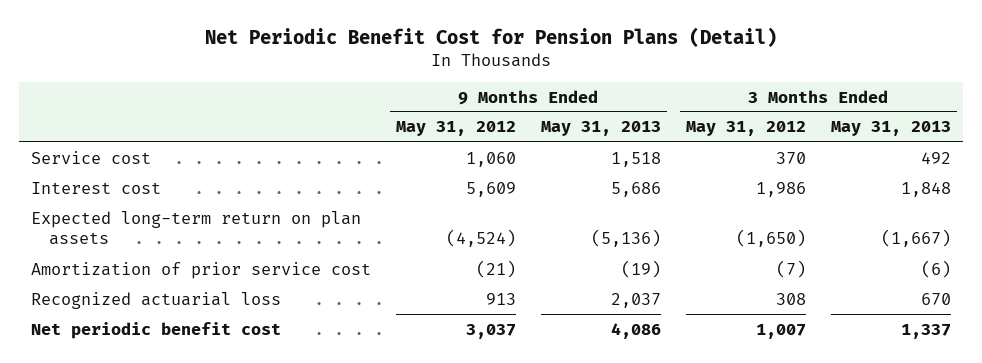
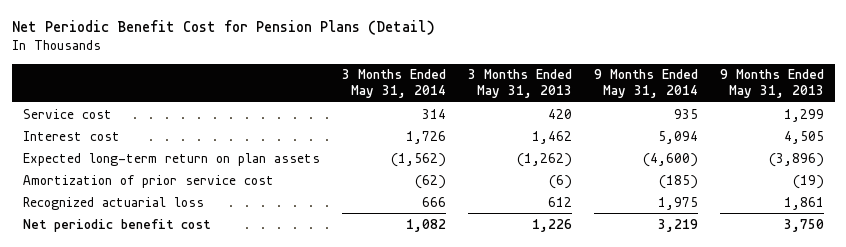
[395,121,516,137] May 31, 2012 -> none
[685,121,806,137] May 31, 2012 -> none
none -> [341,69,446,99] 3 Months Ended May 31, 2014
none -> [593,69,698,99] 9 Months Ended May 31, 2014
[610,151,661,167] 1,518 -> [783,108,824,122] 1,299
[920,151,951,164] 492 -> [547,108,572,119] 420
[610,181,661,197] 5,686 -> [783,130,824,144] 4,505
[900,181,951,197] 1,848 -> [531,130,572,144] 1,462
[590,229,661,248] (5,136) -> [768,152,824,167] (3,896)
[880,229,951,248] (1,667) -> [516,152,572,167] (1,262)
[610,292,661,308] 2,037 -> [783,196,824,210] 1,861
[920,292,951,305] 670 -> [547,196,572,207] 612
[610,322,661,339] 4,086 -> [783,218,824,232] 3,750
[900,323,951,339] 1,337 -> [531,218,572,232] 1,226

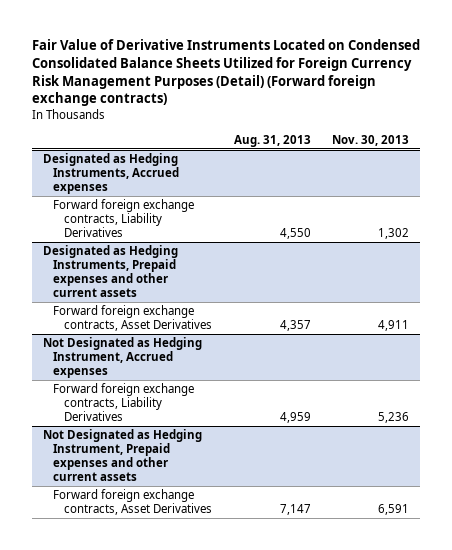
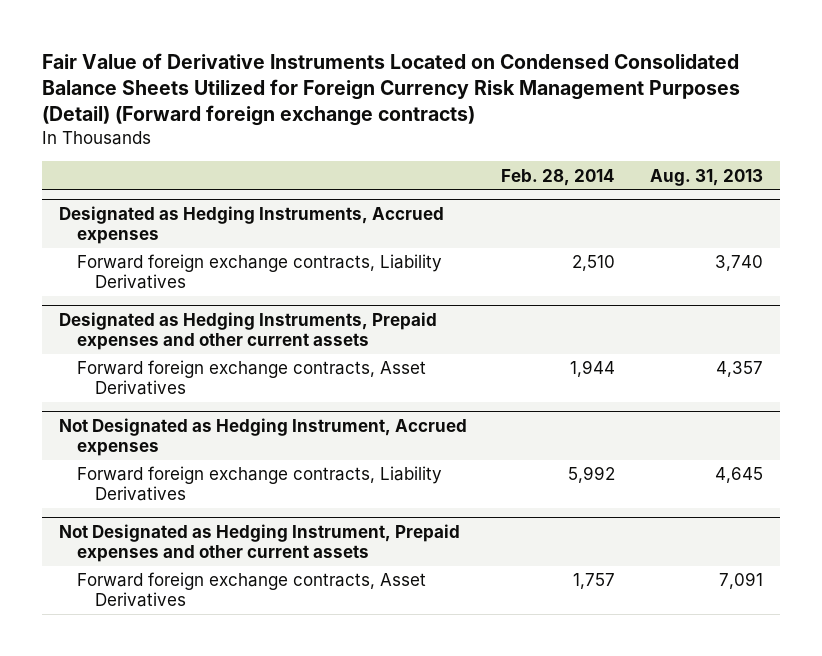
[332,134,410,146] Nov. 30, 2013 -> none
none -> [501,168,616,186] Feb. 28, 2014
[279,228,311,240] 4,550 -> [714,255,763,272] 3,740
[279,412,311,424] 4,959 -> [714,467,763,484] 4,645
[279,504,311,516] 7,147 -> [718,572,763,590] 7,091

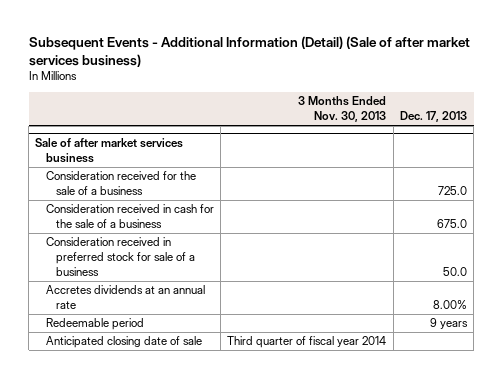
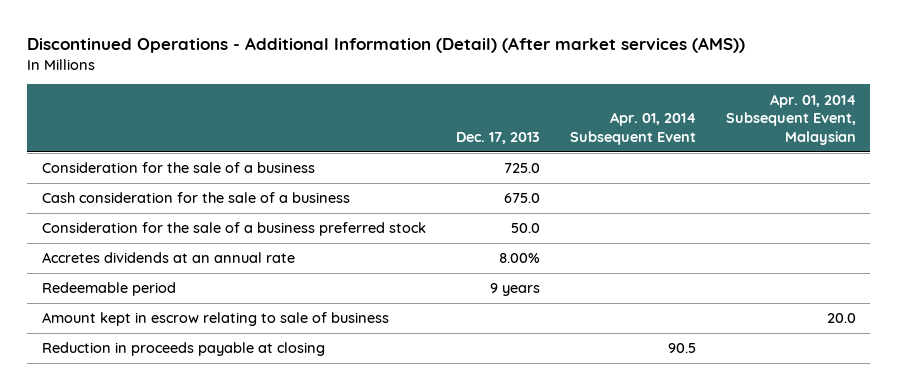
[28,35,470,67] Subsequent Events - Additional Information (Detail) (Sale of after market services business) -> [27,37,746,54] Discontinued Operations - Additional Information (Detail) (After market services (AMS))
[298,96,387,123] 3 Months Ended Nov. 30, 2013 -> none
none -> [569,112,696,145] Apr. 01, 2014 Subsequent Event
none -> [725,93,856,145] Apr. 01, 2014 Subsequent Event, Malaysian
[35,137,184,163] Sale of after market services business -> none
[45,171,196,196] Consideration received for the sale of a business -> [42,162,316,174] Consideration for the sale of a business
[45,204,214,229] Consideration received in cash for the sale of a business -> [42,192,351,204] Cash consideration for the sale of a business
[45,237,196,277] Consideration received in preferred stock for sale of a business -> [42,222,427,237] Consideration for the sale of a business preferred stock
[45,336,202,349] Anticipated closing date of sale -> none
none -> [42,312,390,327] Amount kept in escrow relating to sale of business
none -> [42,342,326,357] Reduction in proceeds payable at closing

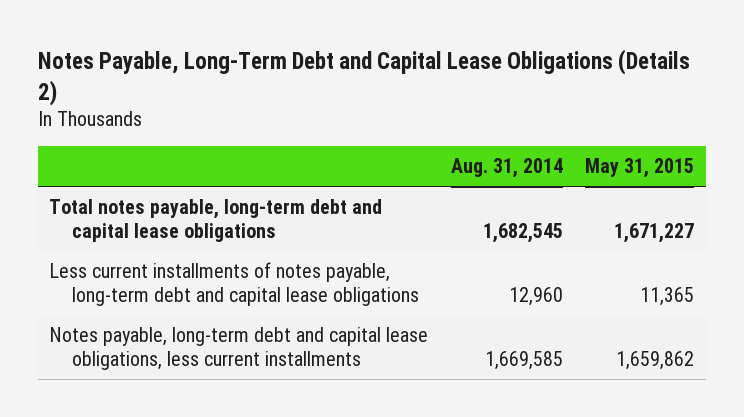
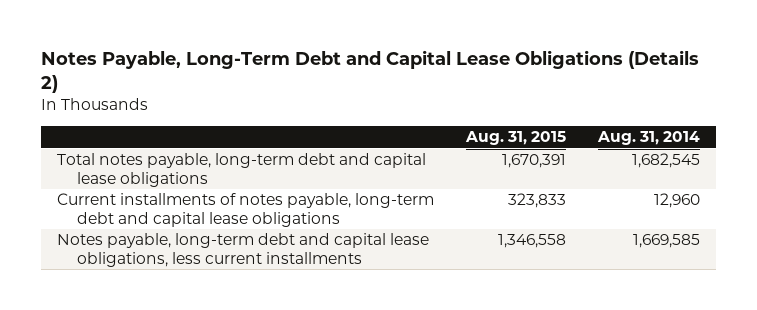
[585,158,695,179] May 31, 2015 -> none
none -> [464,130,566,145] Aug. 31, 2015
[49,262,419,307] Less current installments of notes payable, long-term debt and capital lease obligations -> [57,193,435,227] Current installments of notes payable, long-term debt and capital lease obligations

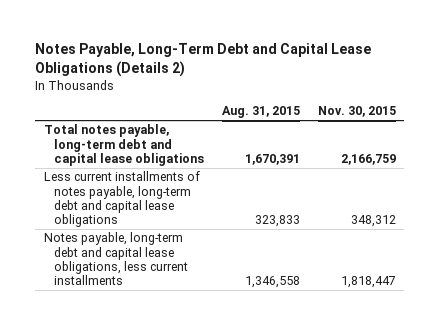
[596,130,700,145] Aug. 31, 2014 -> none
none -> [317,106,396,118] Nov. 30, 2015
[57,193,435,227] Current installments of notes payable, long-term debt and capital lease obligations -> [43,171,200,228] Less current installments of notes payable, long-term debt and capital lease obligations

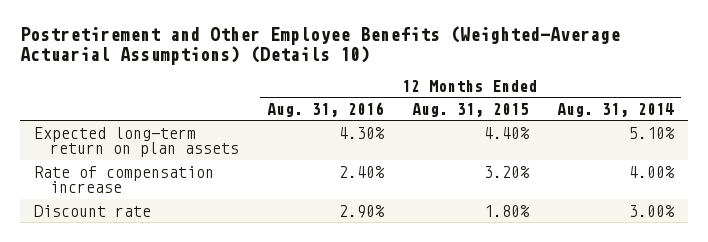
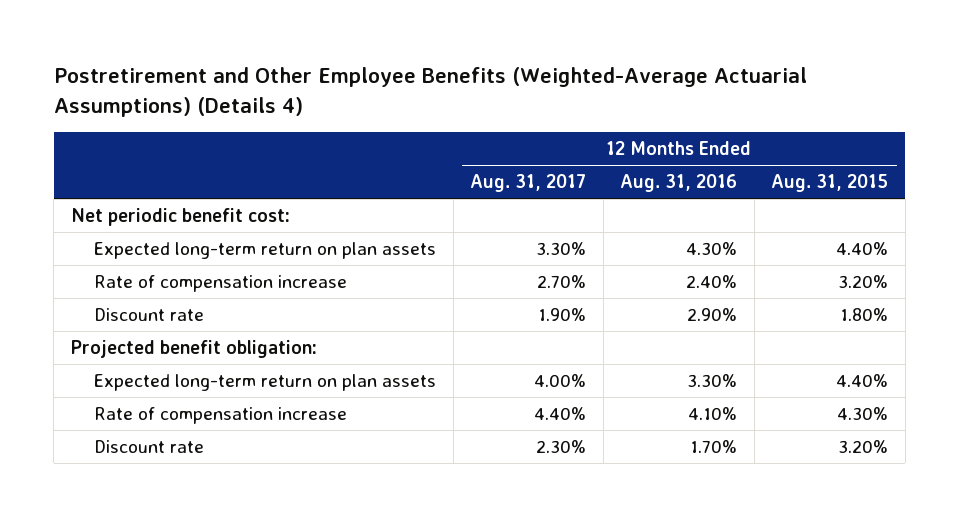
[20,25,621,65] Postretirement and Other Employee Benefits (Weighted-Average Actuarial Assumptions) (Details 10) -> [53,67,807,118] Postretirement and Other Employee Benefits (Weighted-Average Actuarial Assumptions) (Details 4)
[557,102,675,117] Aug. 31, 2014 -> none
none -> [470,174,587,193] Aug. 31, 2017
none -> [70,208,290,227] Net periodic benefit cost:
none -> [70,340,317,359] Projected benefit obligation:
none -> [94,374,437,392] Expected long-term return on plan assets
none -> [94,407,348,425] Rate of compensation increase
none -> [94,440,205,454] Discount rate

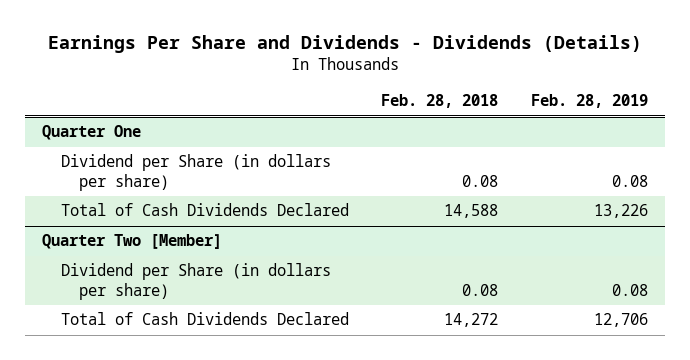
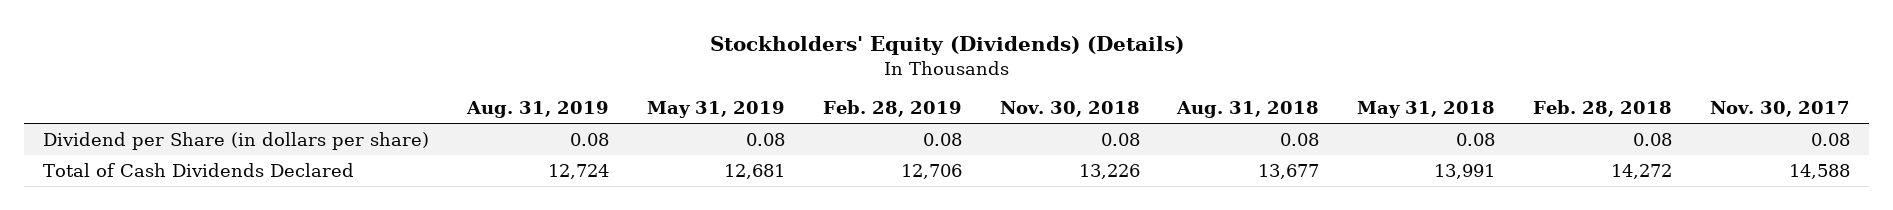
[48,35,643,54] Earnings Per Share and Dividends - Dividends (Details) -> [709,36,1184,56] Stockholders' Equity (Dividends) (Details)
none -> [465,101,609,119] Aug. 31, 2019
none -> [646,101,785,119] May 31, 2019
none -> [999,101,1140,118] Nov. 30, 2018
none -> [1176,101,1320,119] Aug. 31, 2018
none -> [1357,101,1496,119] May 31, 2018
none -> [1710,101,1851,118] Nov. 30, 2017
[41,125,141,141] Quarter One -> none
[60,203,349,217] Total of Cash Dividends Declared -> none
[41,234,222,250] Quarter Two [Member] -> none
[60,263,331,301] Dividend per Share (in dollars per share) -> none

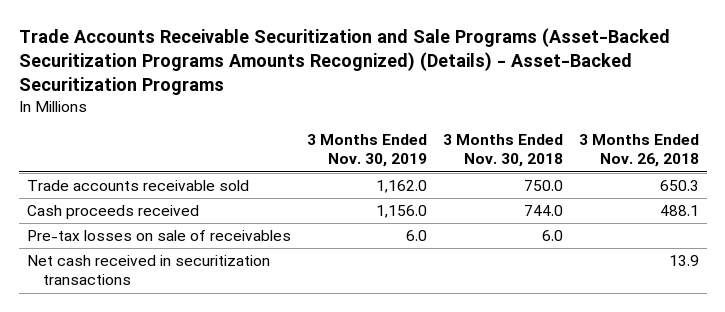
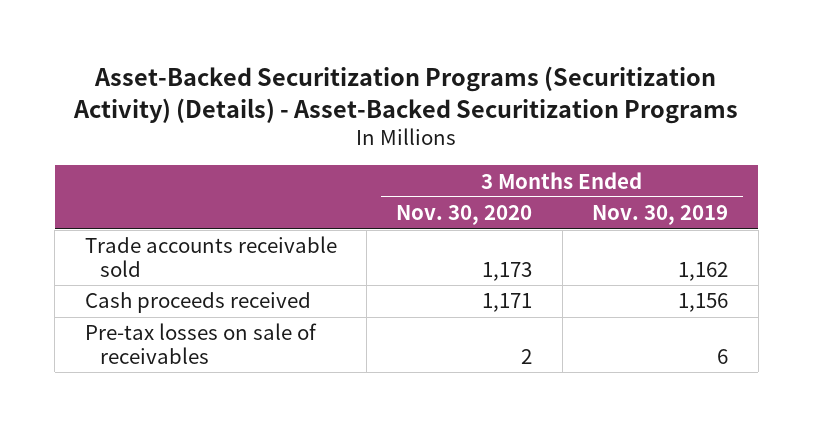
[18,27,670,95] Trade Accounts Receivable Securitization and Sale Programs (Asset-Backed Securitization Programs Amounts Recognized) (Details) - Asset-Backed Securitization Programs -> [73,66,739,124] Asset-Backed Securitization Programs (Securitization Activity) (Details) - Asset-Backed Securitization Programs
[442,134,563,168] 3 Months Ended Nov. 30, 2018 -> none
[578,134,699,168] 3 Months Ended Nov. 26, 2018 -> none
none -> [396,205,533,226] Nov. 30, 2020
[26,255,270,286] Net cash received in securitization transactions -> none
[375,180,427,194] 1,162.0 -> [678,261,729,281] 1,162
[375,205,427,219] 1,156.0 -> [678,293,729,313] 1,156
[405,230,427,242] 6.0 -> [717,348,729,364] 6

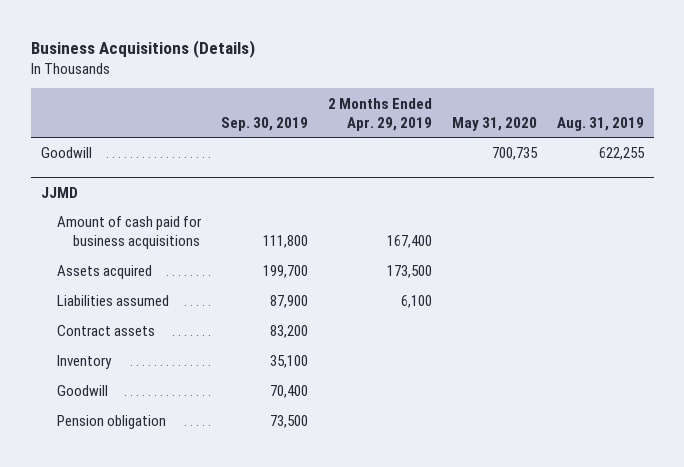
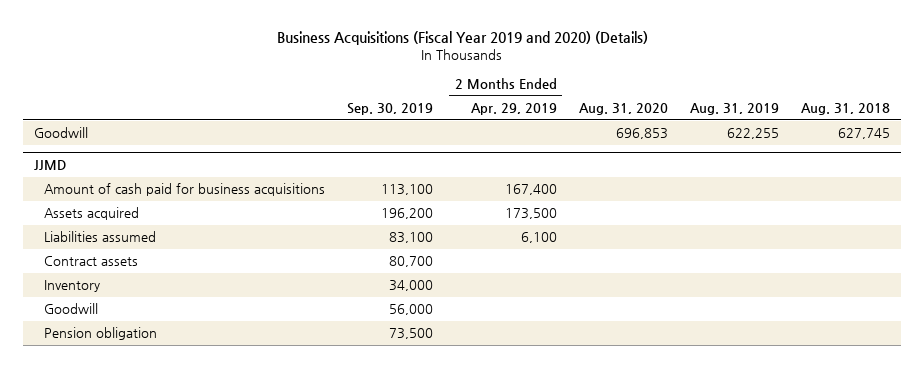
[30,39,255,58] Business Acquisitions (Details) -> [277,31,649,46] Business Acquisitions (Fiscal Year 2019 and 2020) (Details)
[451,116,537,131] May 31, 2020 -> none
none -> [578,103,668,116] Aug. 31, 2020
none -> [801,103,891,116] Aug. 31, 2018
[262,235,308,249] 111,800 -> [380,184,433,196] 113,100
[262,265,308,279] 199,700 -> [380,208,433,220] 196,200
[269,295,308,309] 87,900 -> [388,232,433,244] 83,100
[269,325,308,339] 83,200 -> [388,256,433,268] 80,700
[269,355,308,369] 35,100 -> [388,280,433,292] 34,000
[269,385,308,399] 70,400 -> [388,304,433,316] 56,000

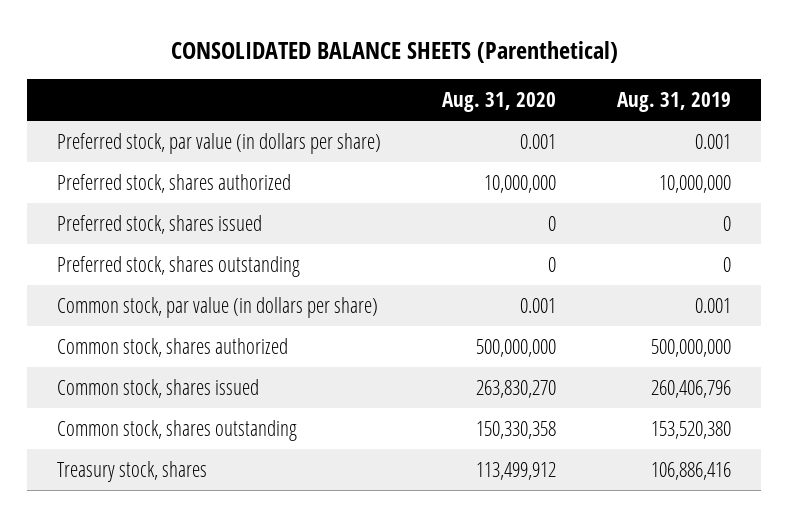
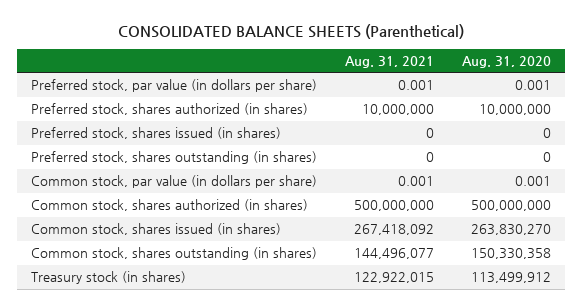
[617,91,732,112] Aug. 31, 2019 -> none
none -> [344,56,434,69] Aug. 31, 2021
[57,173,292,193] Preferred stock, shares authorized -> [30,103,308,116] Preferred stock, shares authorized (in shares)
[57,214,263,234] Preferred stock, shares issued -> [30,127,281,140] Preferred stock, shares issued (in shares)
[57,255,301,277] Preferred stock, shares outstanding -> [30,151,317,165] Preferred stock, shares outstanding (in shares)
[57,337,289,357] Common stock, shares authorized -> [30,199,308,212] Common stock, shares authorized (in shares)
[57,378,260,398] Common stock, shares issued -> [30,223,281,236] Common stock, shares issued (in shares)
[57,419,298,441] Common stock, shares outstanding -> [30,247,317,261] Common stock, shares outstanding (in shares)
[57,460,208,482] Treasury stock, shares -> [30,271,186,285] Treasury stock (in shares)

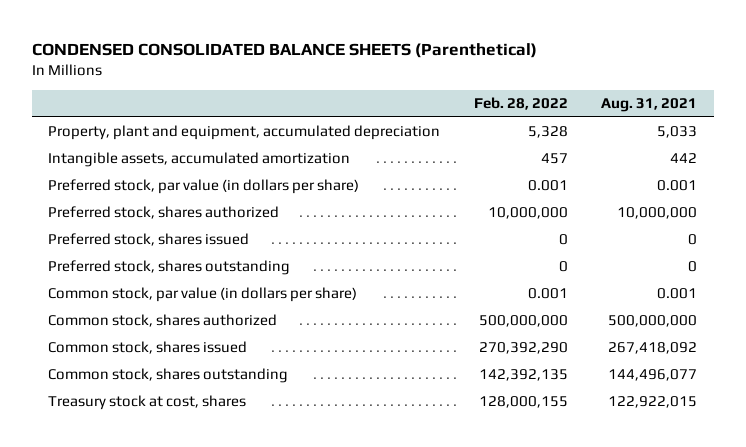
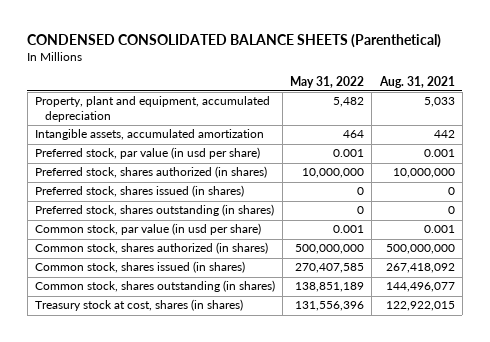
[473,97,568,111] Feb. 28, 2022 -> none
none -> [290,75,365,88] May 31, 2022
[48,179,360,195] Preferred stock, par value (in dollars per share) -> [34,147,260,160] Preferred stock, par value (in usd per share)
[48,206,280,220] Preferred stock, shares authorized -> [34,166,267,179] Preferred stock, shares authorized (in shares)
[48,233,250,247] Preferred stock, shares issued -> [34,185,244,198] Preferred stock, shares issued (in shares)
[48,260,291,276] Preferred stock, shares outstanding -> [34,204,274,217] Preferred stock, shares outstanding (in shares)
[48,287,358,303] Common stock, par value (in dollars per share) -> [34,223,261,236] Common stock, par value (in usd per share)
[48,314,278,328] Common stock, shares authorized -> [34,242,268,255] Common stock, shares authorized (in shares)
[48,341,248,355] Common stock, shares issued -> [34,261,245,274] Common stock, shares issued (in shares)
[48,368,289,384] Common stock, shares outstanding -> [34,280,275,293] Common stock, shares outstanding (in shares)
[48,395,247,411] Treasury stock at cost, shares -> [34,299,243,312] Treasury stock at cost, shares (in shares)

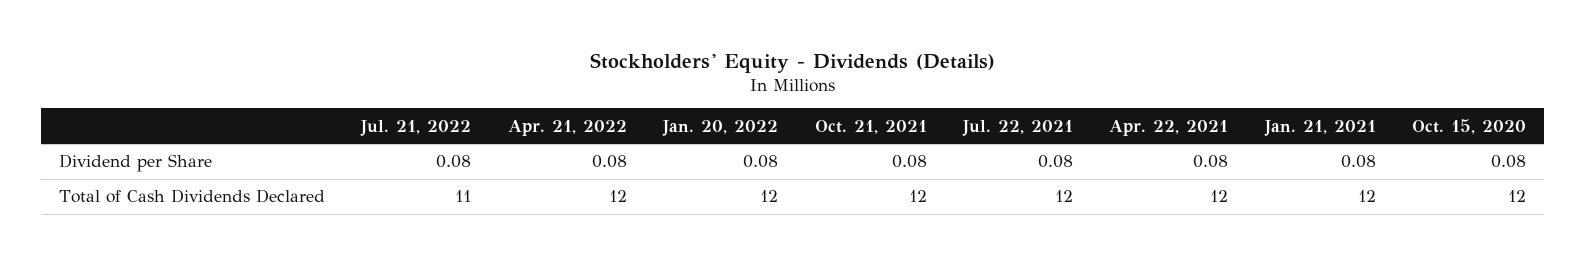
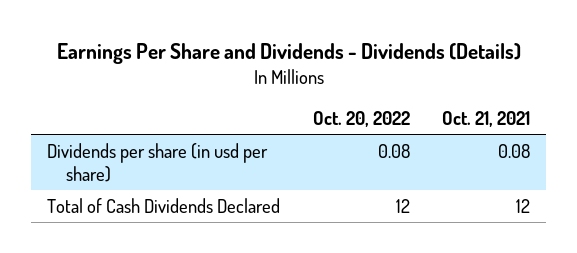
[589,52,995,73] Stockholders' Equity - Dividends (Details) -> [56,43,521,65] Earnings Per Share and Dividends - Dividends (Details)
[360,119,472,136] Jul. 21, 2022 -> none
[507,119,627,136] Apr. 21, 2022 -> none
[662,119,779,136] Jan. 20, 2022 -> none
[961,119,1073,136] Jul. 22, 2021 -> none
[1109,119,1229,136] Apr. 22, 2021 -> none
[1263,119,1376,136] Jan. 21, 2021 -> none
[1412,118,1527,134] Oct. 15, 2020 -> none
none -> [312,110,410,127] Oct. 20, 2022
[59,154,213,173] Dividend per Share -> [47,142,269,182] Dividends per share (in usd per share)

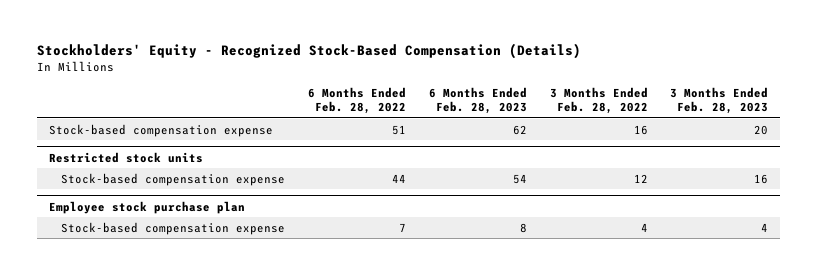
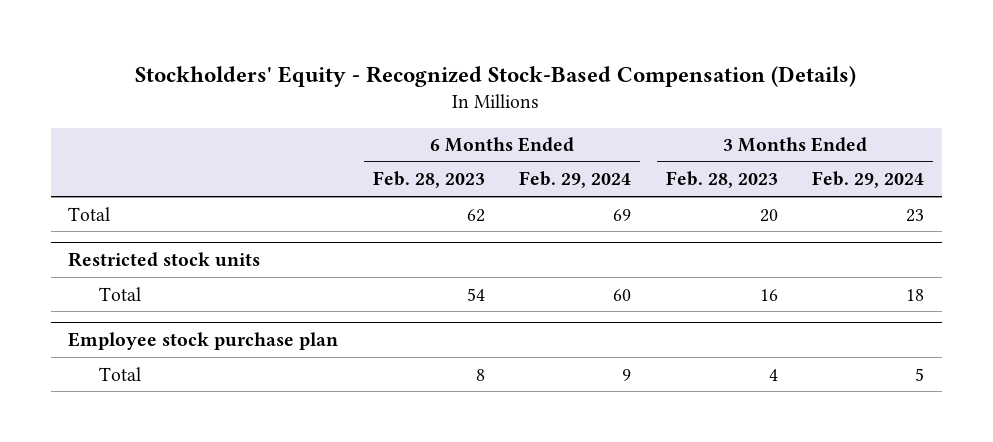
[307,87,406,115] 6 Months Ended Feb. 28, 2022 -> none
[549,87,648,115] 3 Months Ended Feb. 28, 2022 -> none
none -> [519,171,632,189] Feb. 29, 2024
none -> [812,171,925,189] Feb. 29, 2024
[48,123,273,137] Stock-based compensation expense -> [68,206,111,221] Total
[61,172,286,186] Stock-based compensation expense -> [98,286,141,301] Total
[61,221,286,235] Stock-based compensation expense -> [98,366,141,381] Total

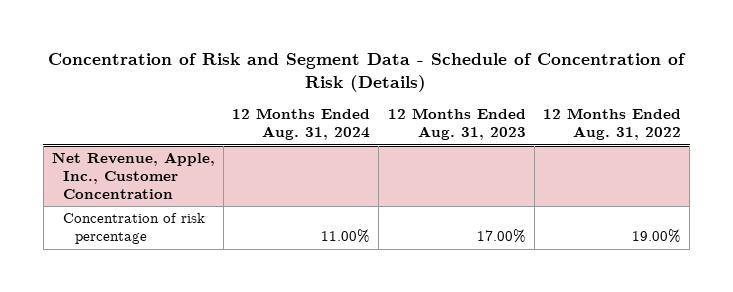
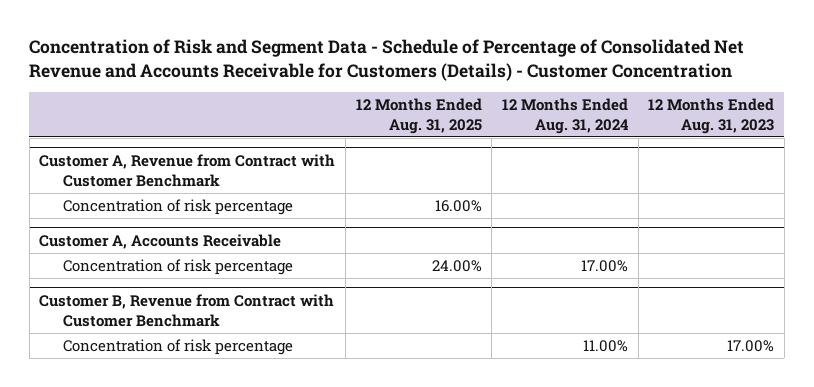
[48,53,687,92] Concentration of Risk and Segment Data - Schedule of Concentration of Risk (Details) -> [29,38,745,81] Concentration of Risk and Segment Data - Schedule of Percentage of Consolidated Net Revenue and Accounts Receivable for Customers (Details) - Customer Concentration
[543,108,682,141] 12 Months Ended Aug. 31, 2022 -> none
none -> [355,97,482,134] 12 Months Ended Aug. 31, 2025
[51,152,215,200] Net Revenue, Apple, Inc., Customer Concentration -> none
none -> [39,153,336,187] Customer A, Revenue from Contract with Customer Benchmark
none -> [62,199,293,216] Concentration of risk percentage
none -> [39,233,282,249] Customer A, Accounts Receivable
none -> [62,259,293,276] Concentration of risk percentage
none -> [39,293,335,327] Customer B, Revenue from Contract with Customer Benchmark

